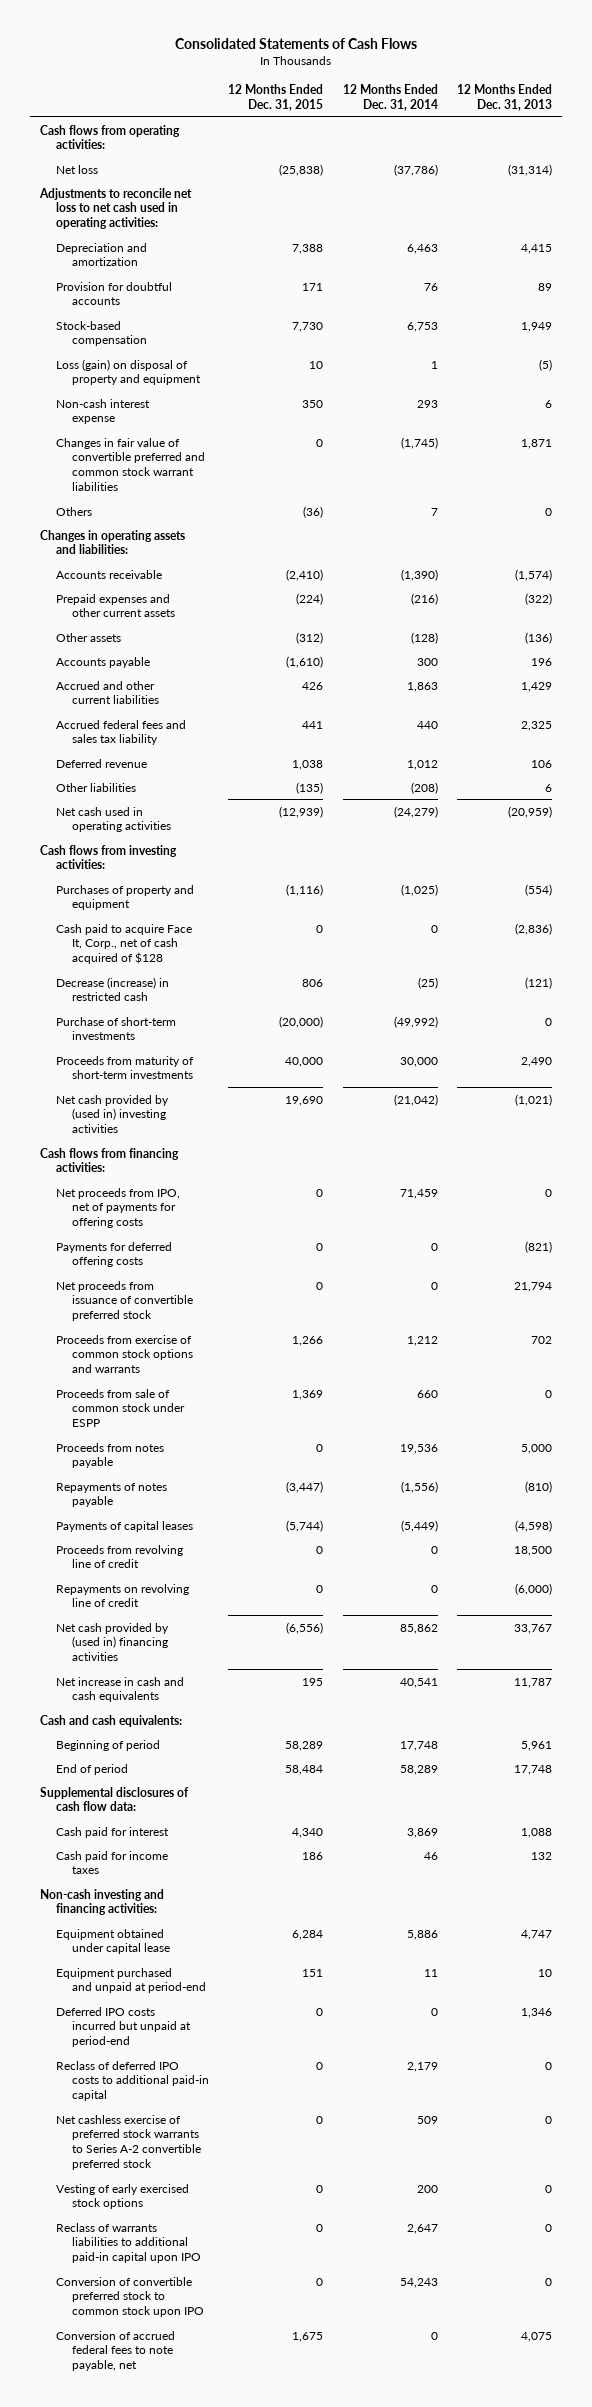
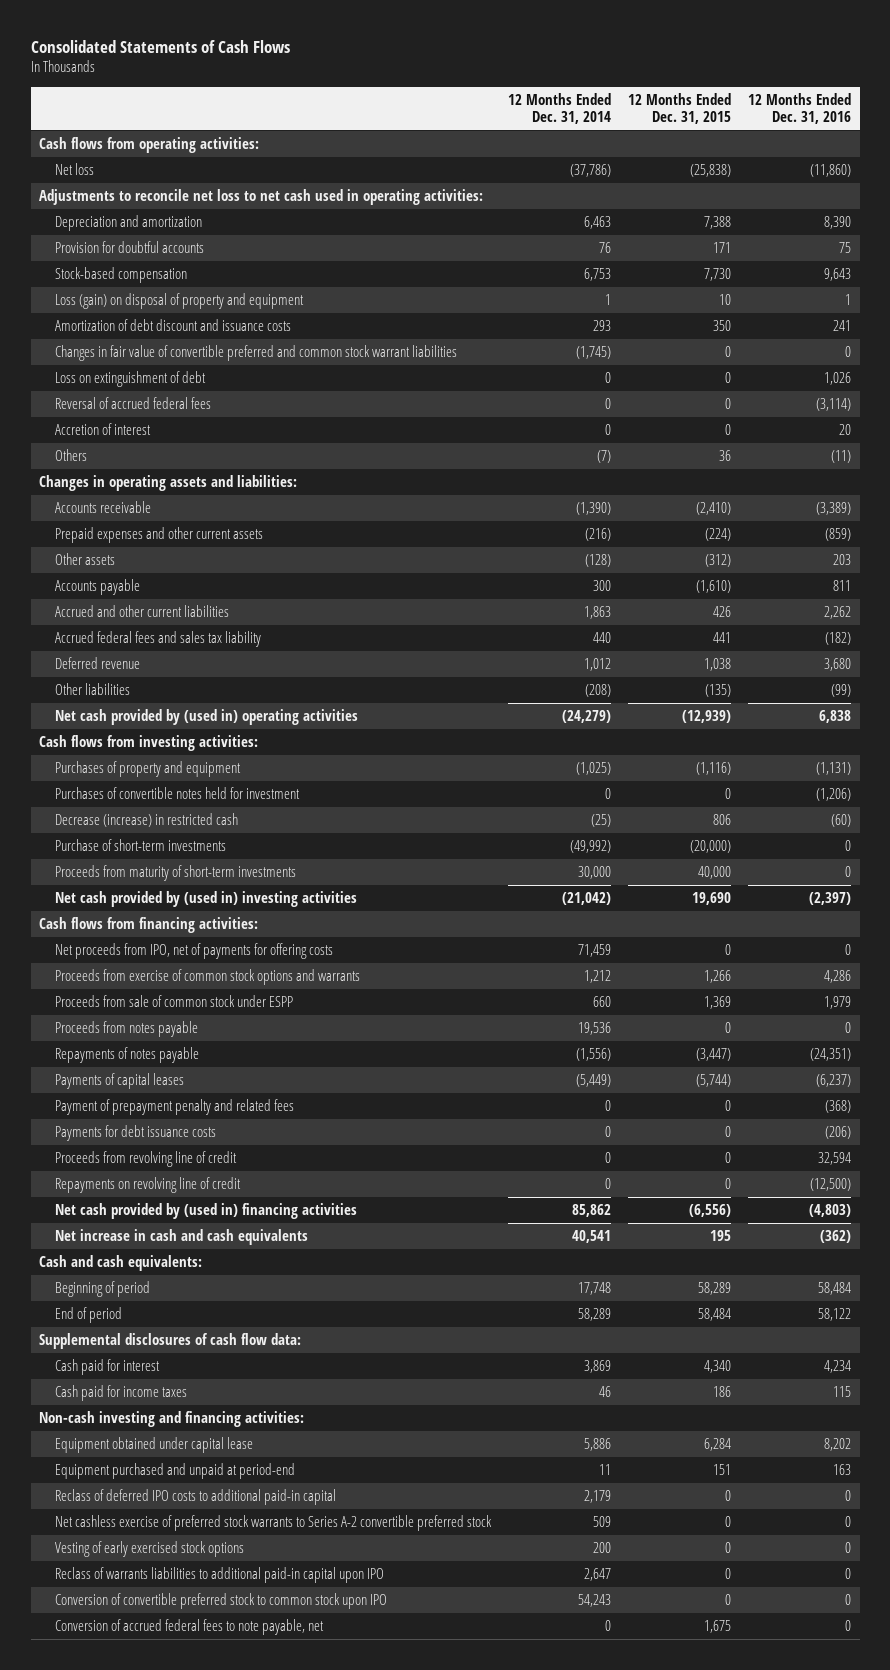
[456,83,552,111] 12 Months Ended Dec. 31, 2013 -> none
none -> [748,93,852,124] 12 Months Ended Dec. 31, 2016
[55,398,150,425] Non-cash interest expense -> [55,319,292,332] Amortization of debt discount and issuance costs
none -> [55,371,207,388] Loss on extinguishment of debt
none -> [55,397,212,410] Reversal of accrued federal fees
none -> [55,423,152,436] Accretion of interest
[303,505,324,518] (36) -> [719,450,732,462] 36
[430,507,438,516] 7 -> [597,450,612,464] (7)
[55,806,171,833] Net cash used in operating activities -> [55,709,359,726] Net cash provided by (used in) operating activities
[55,923,192,965] Cash paid to acquire Face It, Corp., net of cash acquired of $128 -> none
none -> [55,787,301,800] Purchases of convertible notes held for investment
[55,1241,172,1268] Payments for deferred offering costs -> none
[55,1280,193,1322] Net proceeds from issuance of convertible preferred stock -> none
none -> [55,1099,295,1116] Payment of prepayment penalty and related fees
none -> [55,1125,217,1142] Payments for debt issuance costs
[55,2006,191,2048] Deferred IPO costs incurred but unpaid at period-end -> none

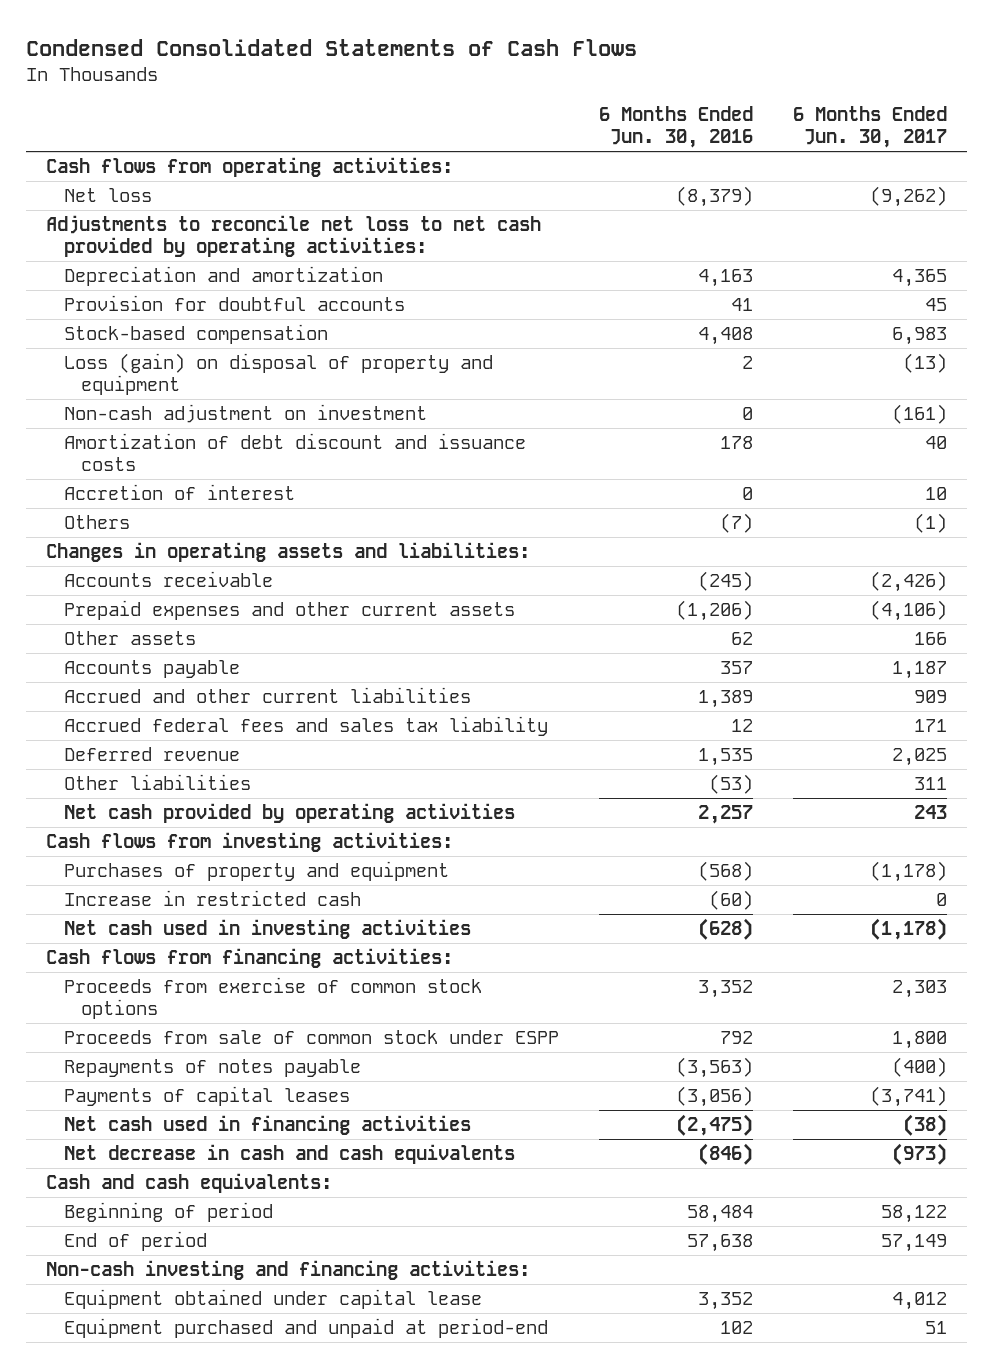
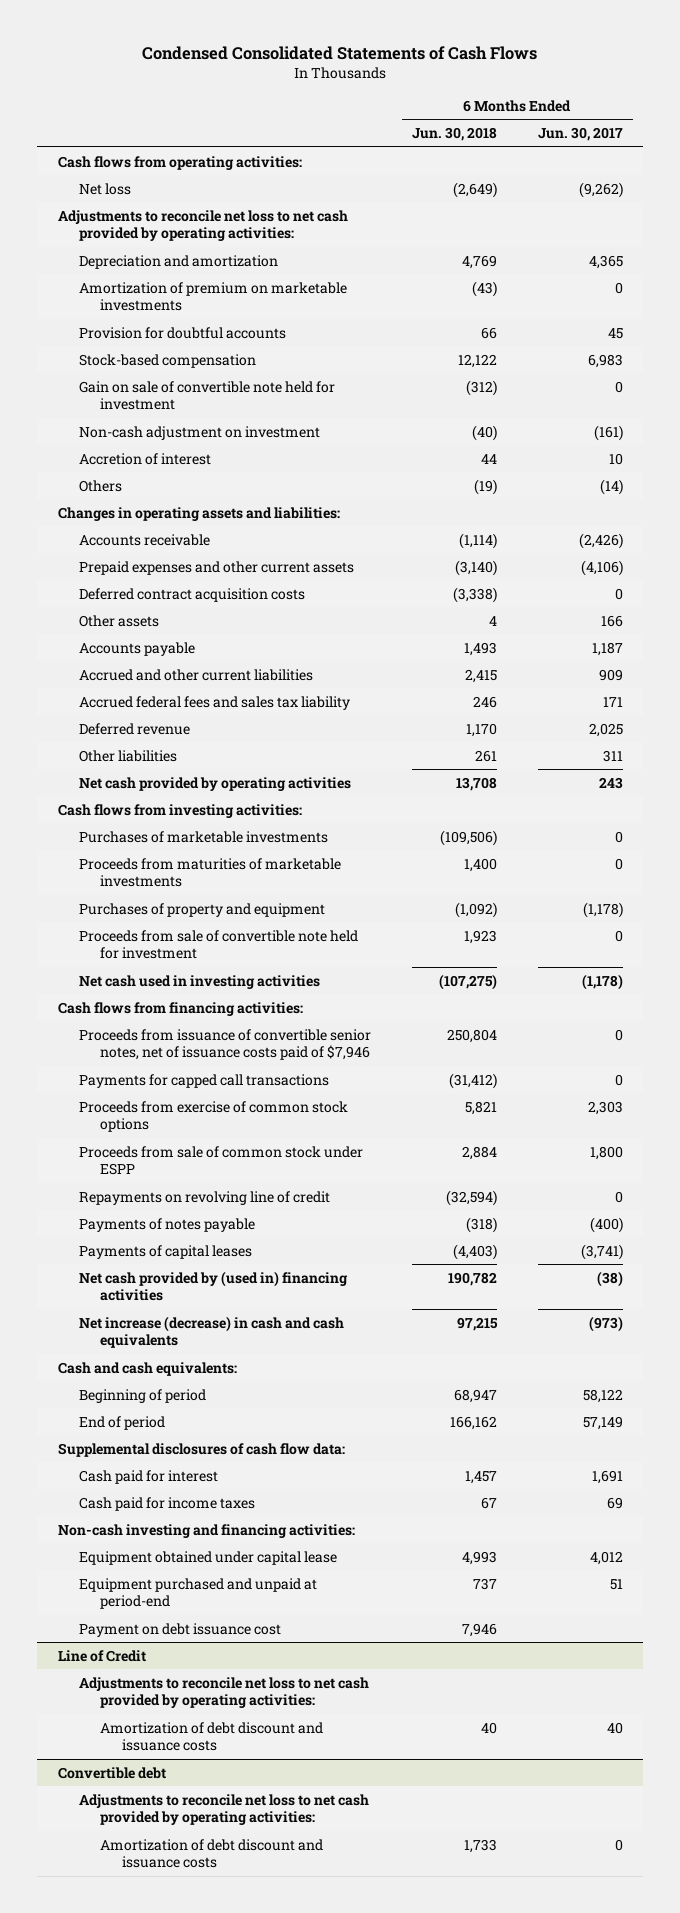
[598,105,753,149] 6 Months Ended Jun. 30, 2016 -> none
none -> [411,127,497,142] Jun. 30, 2018
none -> [79,281,348,312] Amortization of premium on marketable investments
[63,353,493,396] Loss (gain) on disposal of property and equipment -> none
none -> [79,380,336,411] Gain on sale of convertible note held for investment
[63,433,526,472] Amortization of debt discount and issuance costs -> none
[914,513,948,534] (1) -> [599,478,623,495] (14)
none -> [79,587,306,602] Deferred contract acquisition costs
none -> [79,830,329,843] Purchases of marketable investments
none -> [79,857,342,888] Proceeds from maturities of marketable investments
[63,890,361,907] Increase in restricted cash -> none
none -> [79,929,359,960] Proceeds from sale of convertible note held for investment
none -> [79,1028,372,1061] Proceeds from issuance of convertible senior notes, net of issuance costs paid of $7,946
none -> [79,1073,330,1088] Payments for capped call transactions
none -> [79,1190,331,1205] Repayments on revolving line of credit
[63,1059,361,1078] Repayments of notes payable -> [79,1217,256,1232] Payments of notes payable
[63,1115,471,1136] Net cash used in financing activities -> [79,1270,349,1302] Net cash provided by (used in) financing activities
[63,1144,515,1165] Net decrease in cash and cash equivalents -> [79,1315,345,1349] Net increase (decrease) in cash and cash equivalents
none -> [57,1442,345,1457] Supplemental disclosures of cash flow data:
none -> [79,1469,219,1484] Cash paid for interest
none -> [79,1496,256,1511] Cash paid for income taxes
none -> [79,1622,282,1637] Payment on debt issuance cost
none -> [57,1649,146,1662] Line of Credit
none -> [79,1676,370,1709] Adjustments to reconcile net loss to net cash provided by operating activities:
none -> [100,1721,324,1752] Amortization of debt discount and issuance costs
none -> [57,1766,166,1779] Convertible debt
none -> [79,1793,370,1826] Adjustments to reconcile net loss to net cash provided by operating activities:
none -> [100,1838,324,1869] Amortization of debt discount and issuance costs

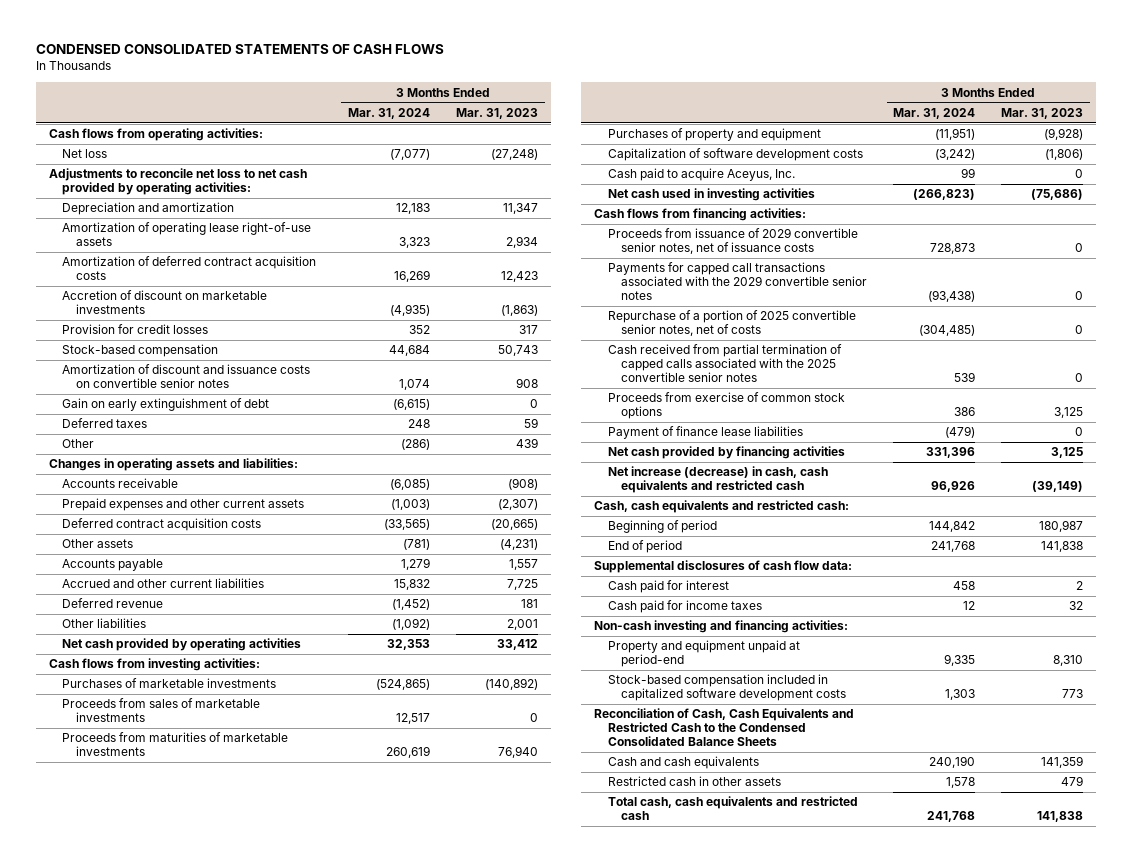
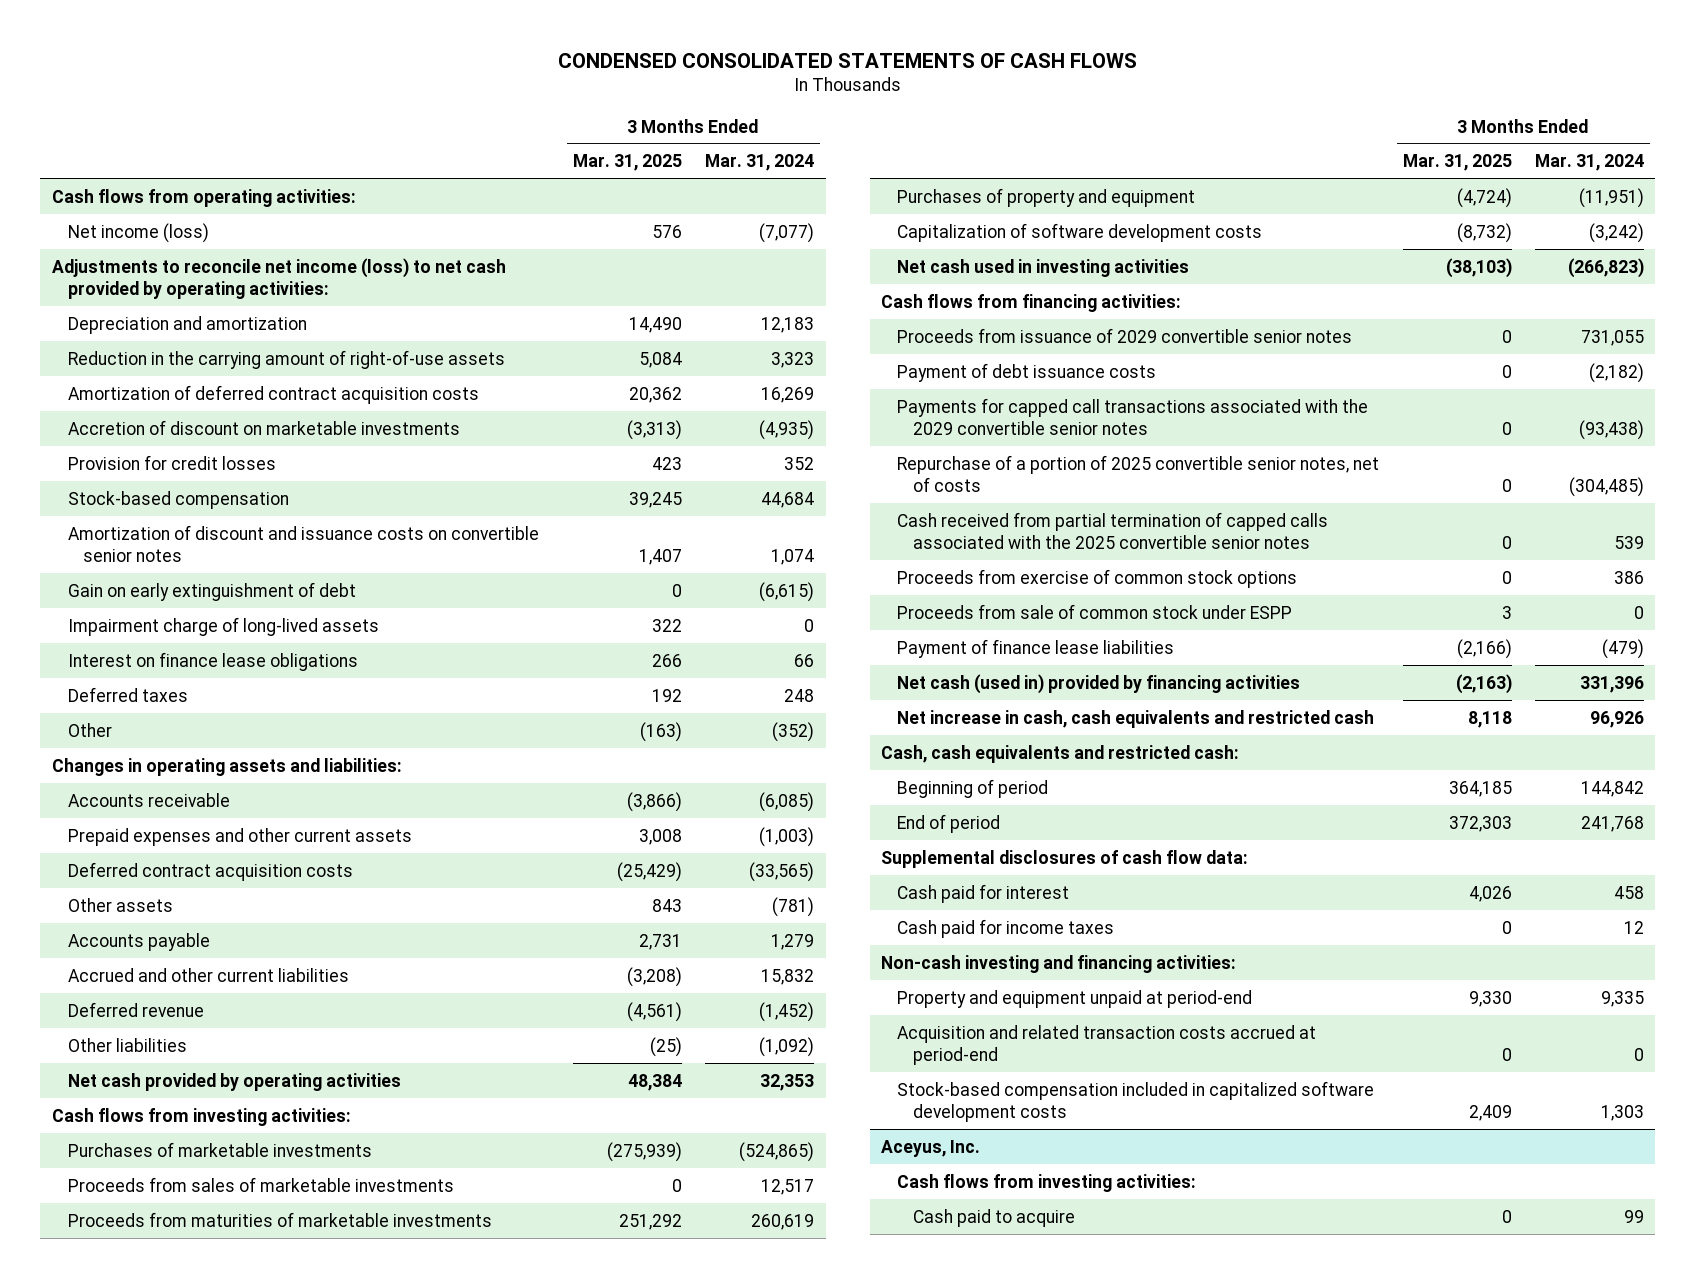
[456,107,539,119] Mar. 31, 2023 -> none
none -> [572,154,682,172] Mar. 31, 2025
[62,149,108,159] Net loss -> [67,222,209,243] Net income (loss)
[48,168,307,196] Adjustments to reconcile net loss to net cash provided by operating activities: -> [51,257,506,299] Adjustments to reconcile net income (loss) to net cash provided by operating activities:
[62,222,312,247] Amortization of operating lease right-of-use assets -> [67,349,505,369] Reduction in the carrying amount of right-of-use assets
none -> [67,616,379,636] Impairment charge of long-lived assets
none -> [67,651,358,671] Interest on finance lease obligations
[400,439,430,451] (286) -> [772,721,815,742] (352)
[607,168,795,182] Cash paid to acquire Aceyus, Inc. -> none
[607,228,858,255] Proceeds from issuance of 2029 convertible senior notes, net of issuance costs -> [897,327,1353,343] Proceeds from issuance of 2029 convertible senior notes
[930,243,976,255] 728,873 -> [1580,329,1644,346] 731,055
none -> [897,362,1157,382] Payment of debt issuance costs
none -> [897,603,1293,619] Proceeds from sale of common stock under ESPP
[607,446,845,460] Net cash provided by financing activities -> [897,673,1301,694] Net cash (used in) provided by financing activities
[607,466,828,494] Net increase (decrease) in cash, cash equivalents and restricted cash -> [897,709,1375,728] Net increase in cash, cash equivalents and restricted cash
none -> [897,1024,1317,1065] Acquisition and related transaction costs accrued at period-end
[594,708,855,747] Reconciliation of Cash, Cash Equivalents and Restricted Cash to the Condensed Consolidated Balance Sheets -> none
[607,756,759,770] Cash and cash equivalents -> none
[607,776,781,787] Restricted cash in other assets -> none
[607,796,858,821] Total cash, cash equivalents and restricted cash -> none
none -> [881,1139,981,1157] Aceyus, Inc.
none -> [897,1173,1197,1192] Cash flows from investing activities:
none -> [913,1208,1076,1227] Cash paid to acquire

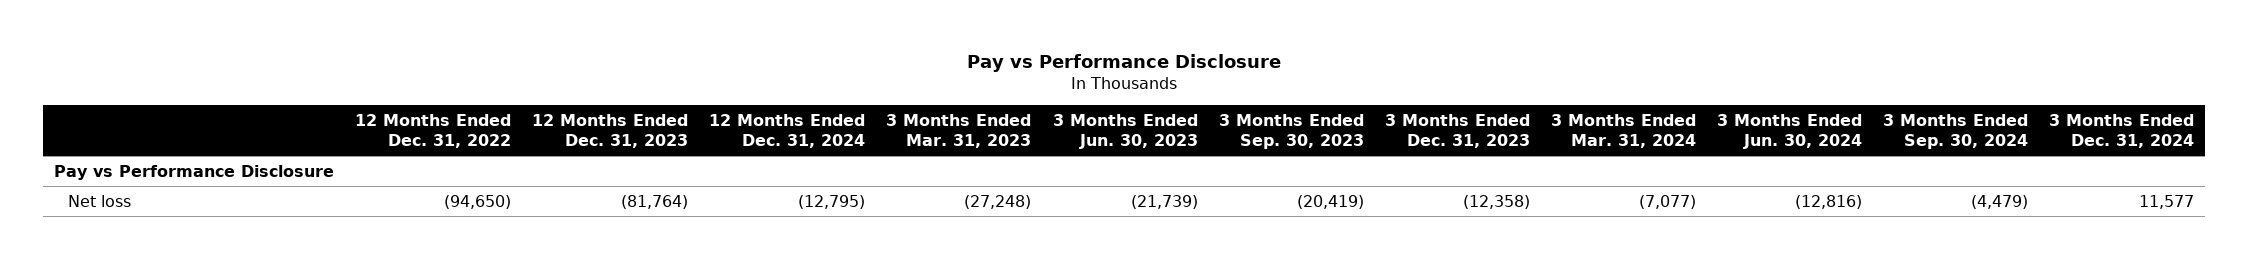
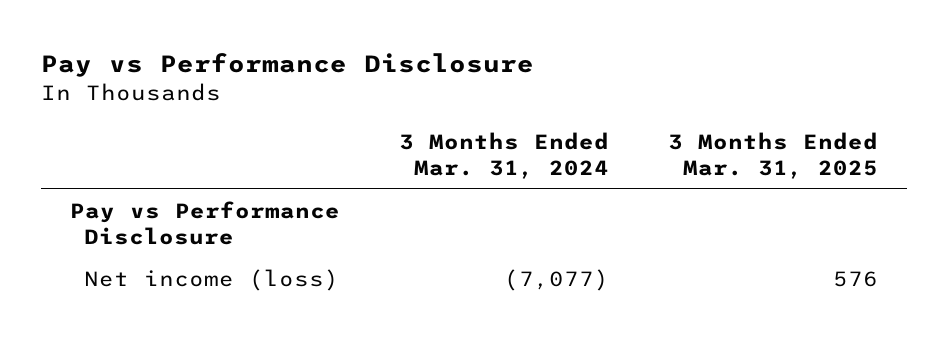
[355,113,512,148] 12 Months Ended Dec. 31, 2022 -> none
[532,113,689,148] 12 Months Ended Dec. 31, 2023 -> none
[709,113,866,148] 12 Months Ended Dec. 31, 2024 -> none
[886,113,1032,148] 3 Months Ended Mar. 31, 2023 -> none
[1052,113,1198,149] 3 Months Ended Jun. 30, 2023 -> none
[1218,113,1364,149] 3 Months Ended Sep. 30, 2023 -> none
[1384,113,1530,148] 3 Months Ended Dec. 31, 2023 -> none
[1717,113,1863,149] 3 Months Ended Jun. 30, 2024 -> none
[1883,113,2029,149] 3 Months Ended Sep. 30, 2024 -> none
[2049,113,2195,148] 3 Months Ended Dec. 31, 2024 -> none
none -> [667,131,878,180] 3 Months Ended Mar. 31, 2025
[67,194,131,207] Net loss -> [84,269,340,292] Net income (loss)

